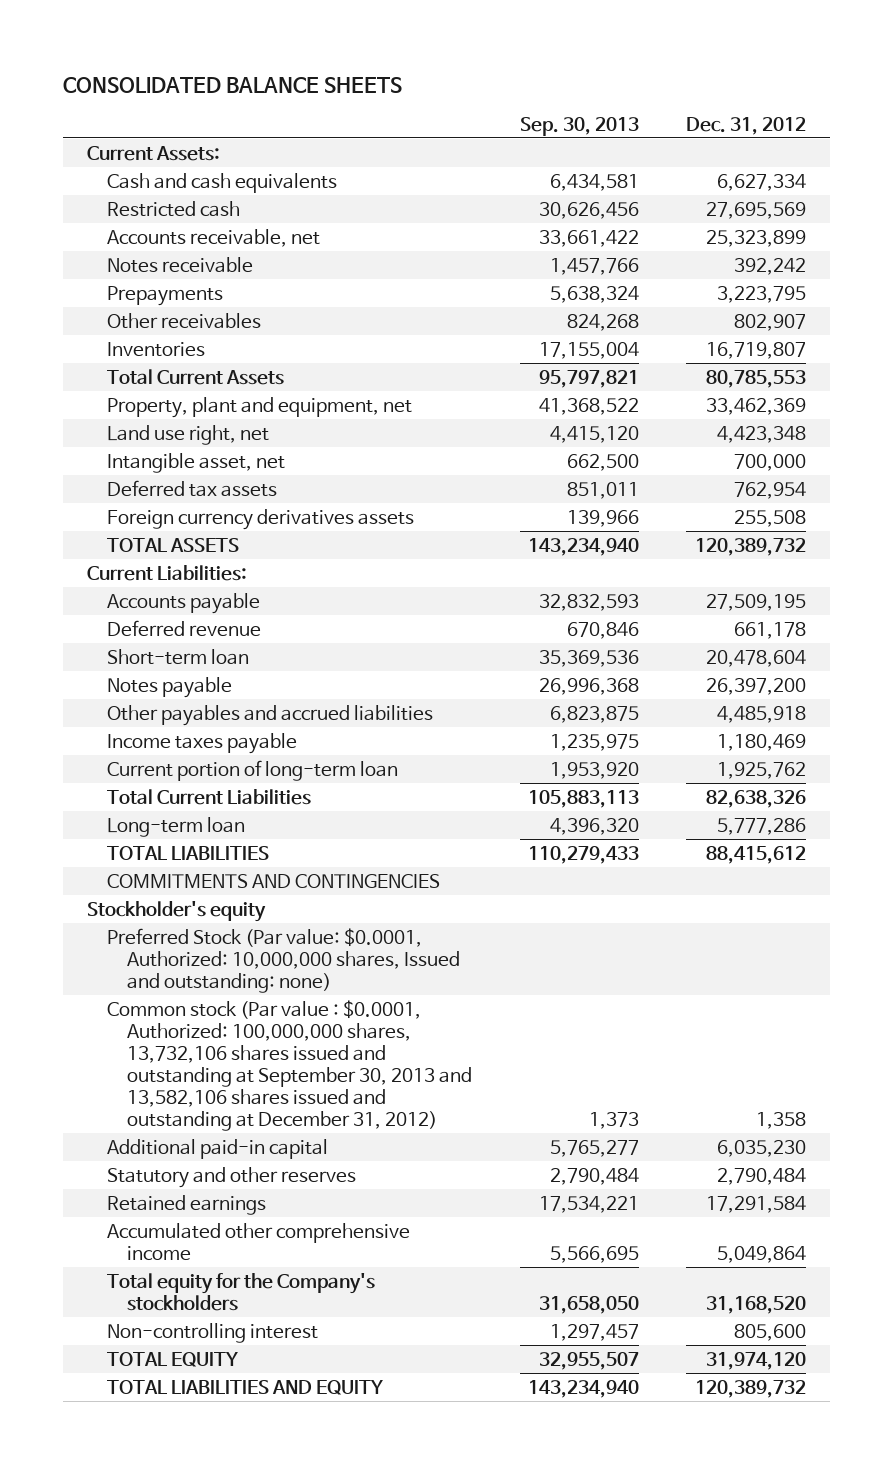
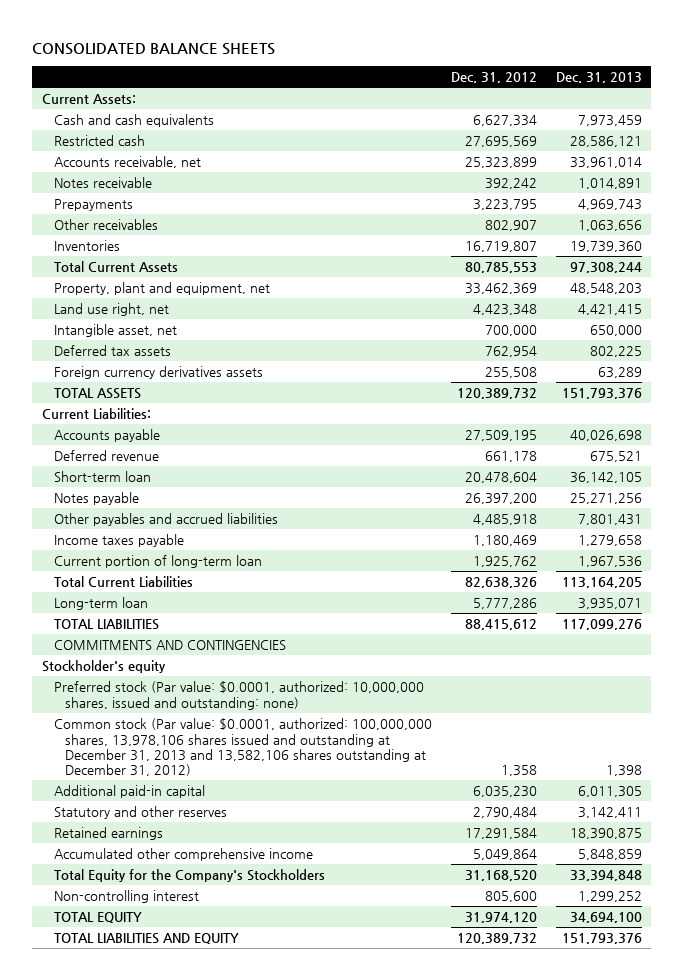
[519,116,639,136] Sep. 30, 2013 -> none
none -> [555,72,642,84] Dec. 31, 2013
[106,927,461,993] Preferred Stock (Par value: $0.0001, Authorized: 10,000,000 shares, Issued and outstanding: none) -> [53,681,424,710] Preferred stock (Par value: $0.0001, authorized: 10,000,000 shares, issued and outstanding: none)
[106,999,473,1132] Common stock (Par value : $0.0001, Authorized: 100,000,000 shares, 13,732,106 shares issued and outstanding at September 30, 2013 and 13,582,106 shares issued and outstanding at December 31, 2012) -> [53,718,432,777] Common stock (Par value: $0.0001, authorized: 100,000,000 shares, 13,978,106 shares issued and outstanding at December 31, 2013 and 13,582,106 shares outstanding at December 31, 2012)
[106,1272,375,1311] Total equity for the Company's stockholders -> [53,869,325,883] Total Equity for the Company's Stockholders

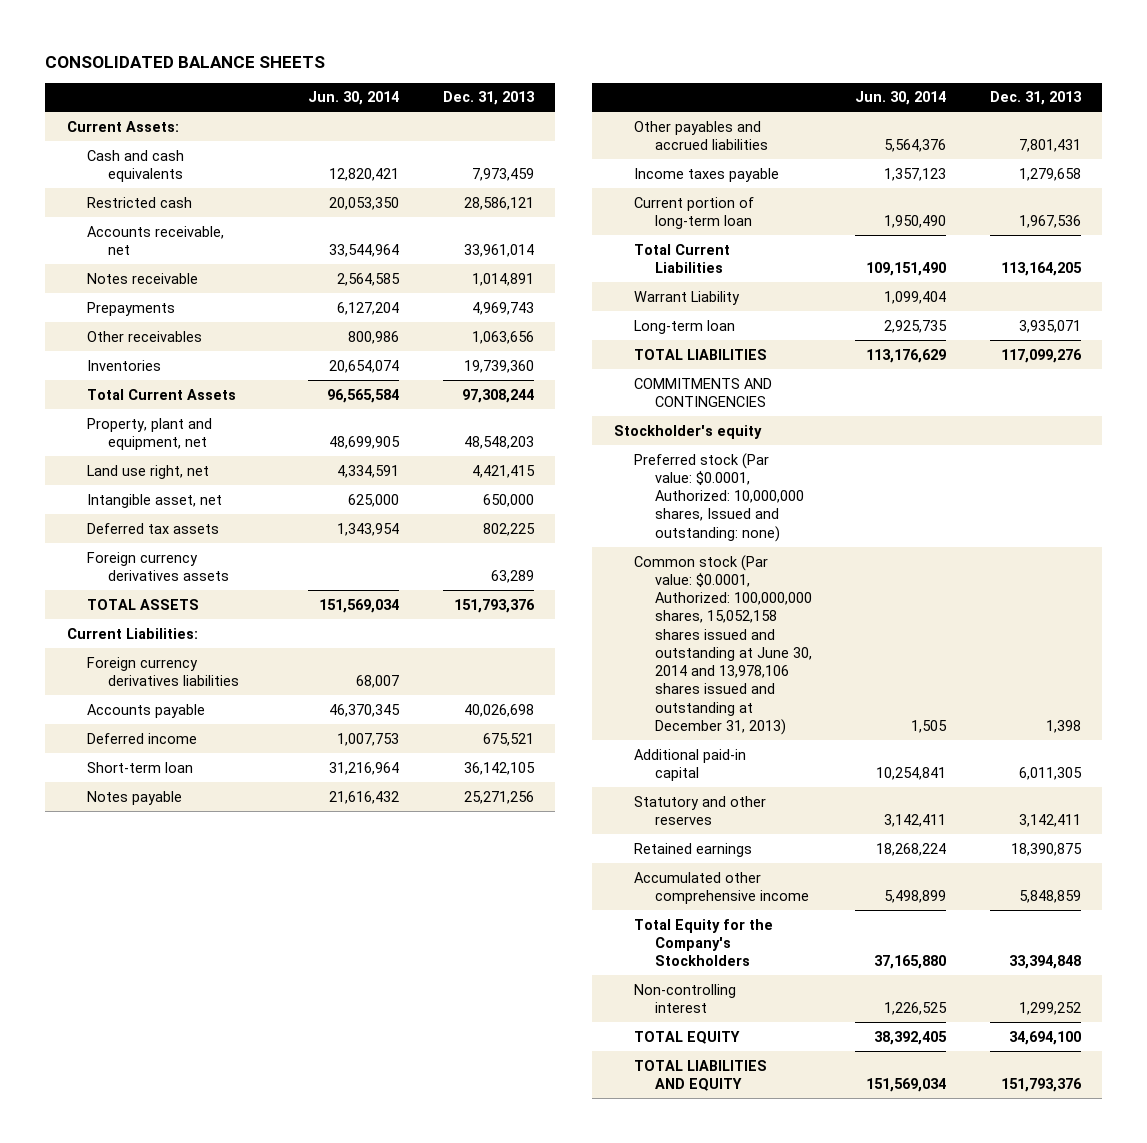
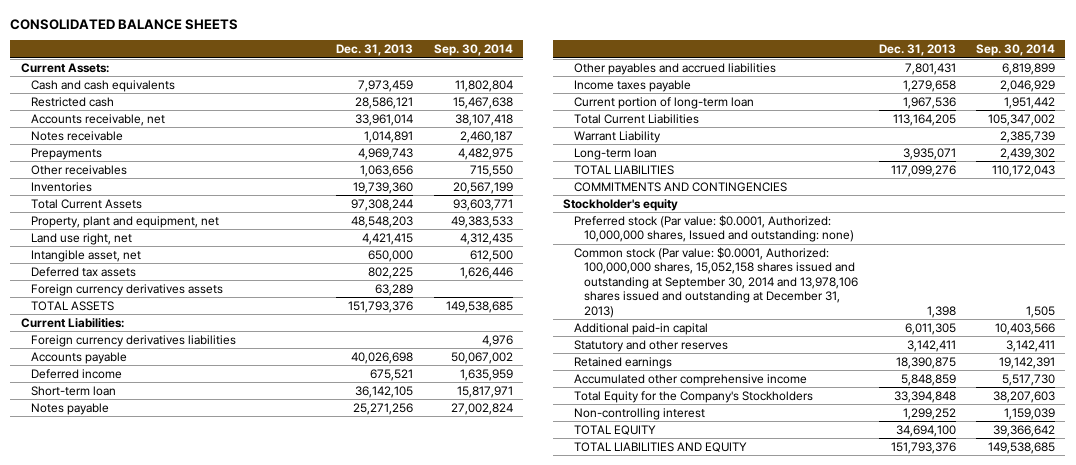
[308,91,400,106] Jun. 30, 2014 -> none
none -> [433,44,513,57] Sep. 30, 2014
[634,554,812,735] Common stock (Par value: $0.0001, Authorized: 100,000,000 shares, 15,052,158 shares issued and outstanding at June 30, 2014 and 13,978,106 shares issued and outstanding at December 31, 2013) -> [573,246,859,318] Common stock (Par value: $0.0001, Authorized: 100,000,000 shares, 15,052,158 shares issued and outstanding at September 30, 2014 and 13,978,106 shares issued and outstanding at December 31, 2013)

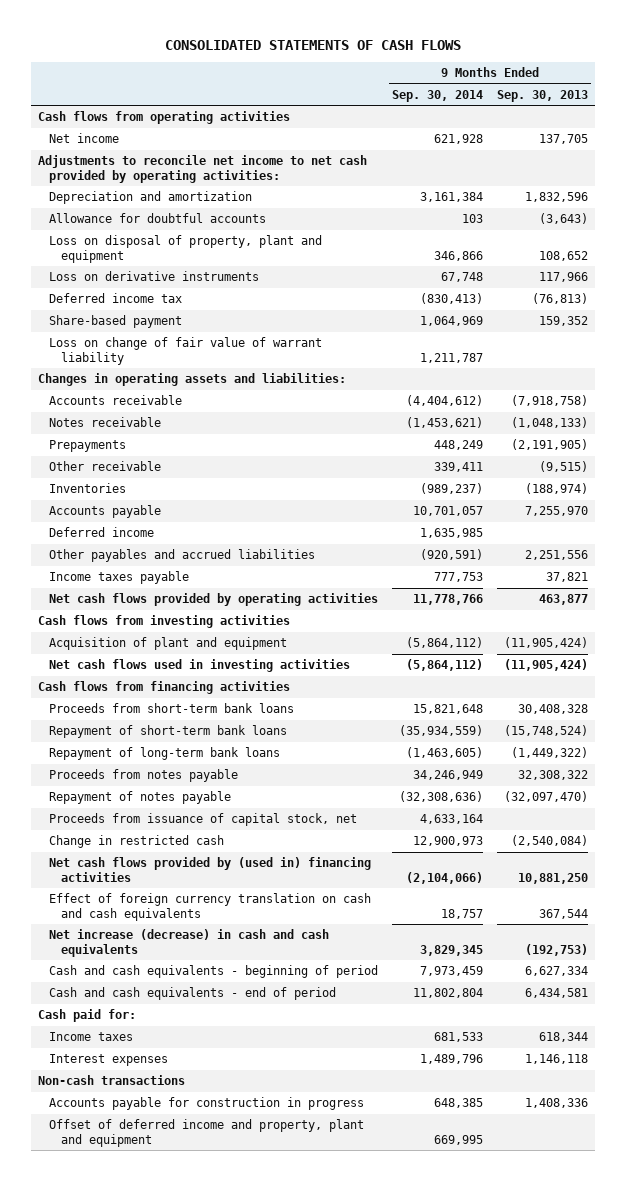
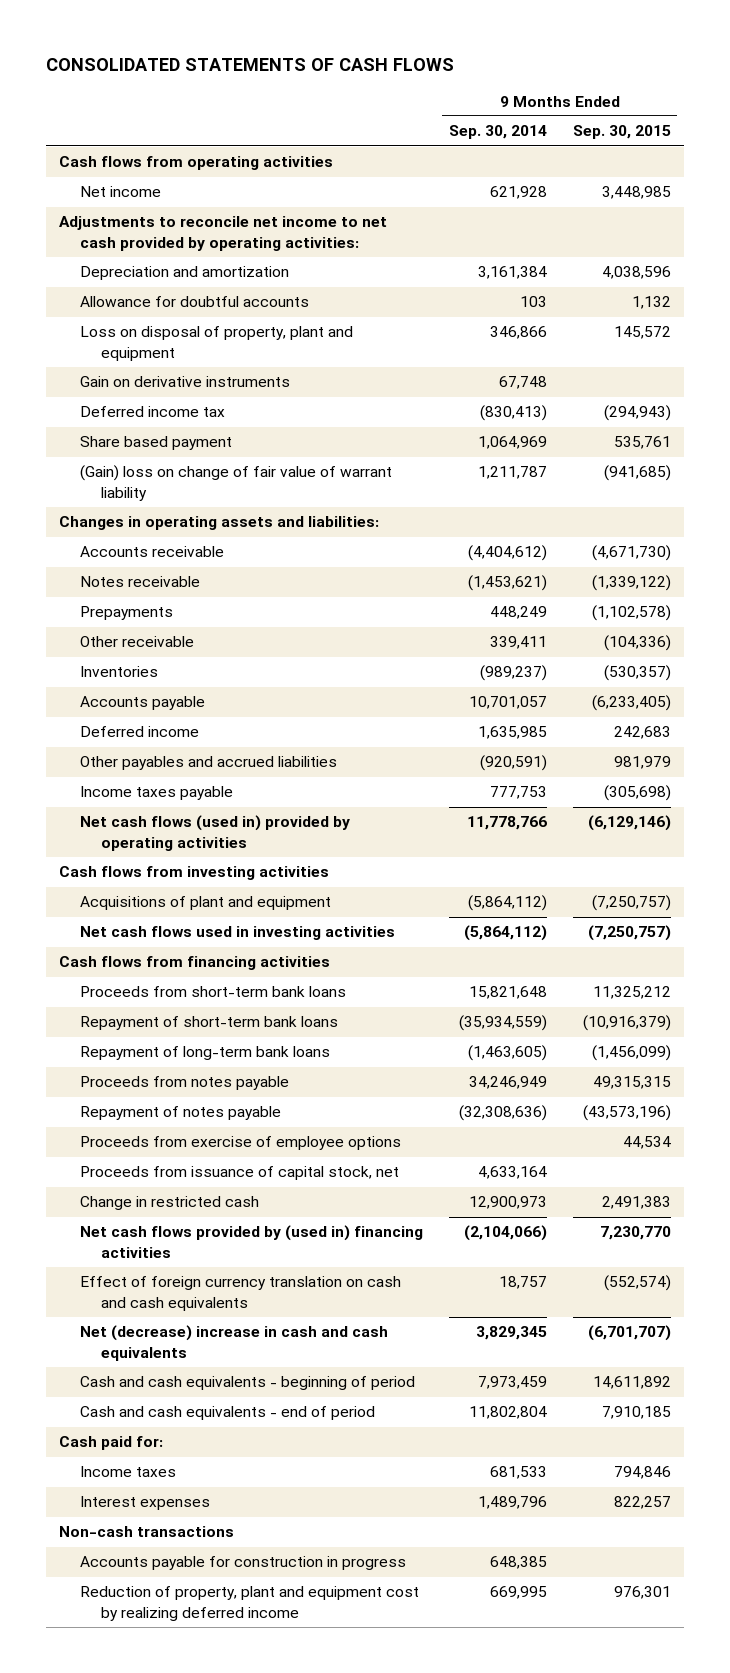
[496,90,588,103] Sep. 30, 2013 -> none
none -> [572,125,671,140] Sep. 30, 2015
[49,271,260,282] Loss on derivative instruments -> [79,376,290,388] Gain on derivative instruments
[49,315,183,329] Share-based payment -> [79,436,232,451] Share based payment
[49,337,323,365] Loss on change of fair value of warrant liability -> [79,465,392,501] (Gain) loss on change of fair value of warrant liability
[49,593,379,607] Net cash flows provided by operating activities -> [79,815,350,851] Net cash flows (used in) provided by operating activities
[49,637,288,651] Acquisition of plant and equipment -> [79,896,331,911] Acquisitions of plant and equipment
none -> [79,1136,401,1151] Proceeds from exercise of employee options
[49,929,330,957] Net increase (decrease) in cash and cash equivalents -> [79,1325,388,1361] Net (decrease) increase in cash and cash equivalents
[49,1119,365,1147] Offset of deferred income and property, plant and equipment -> [79,1586,419,1621] Reduction of property, plant and equipment cost by realizing deferred income

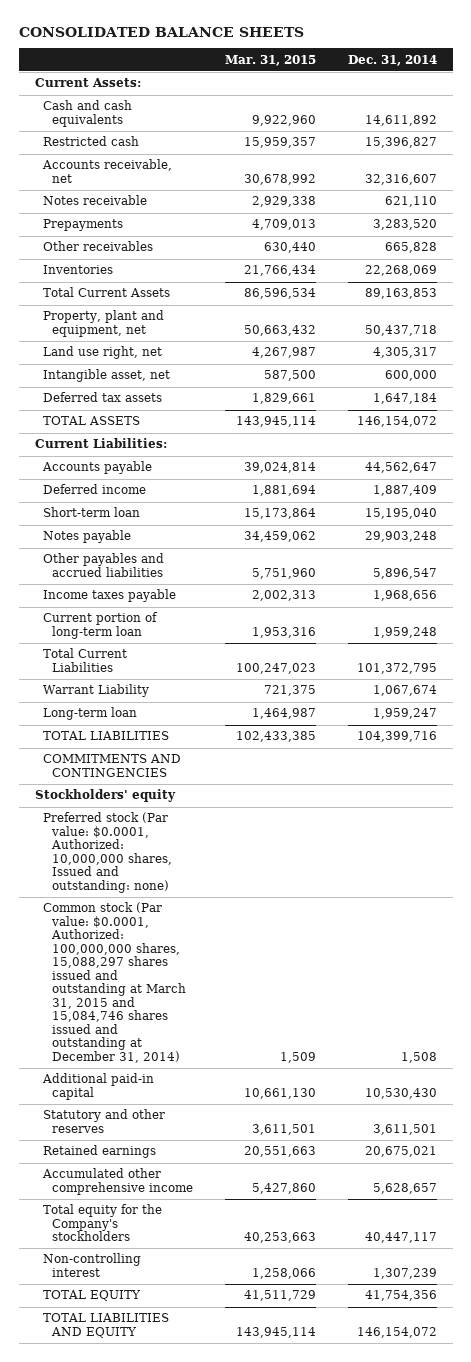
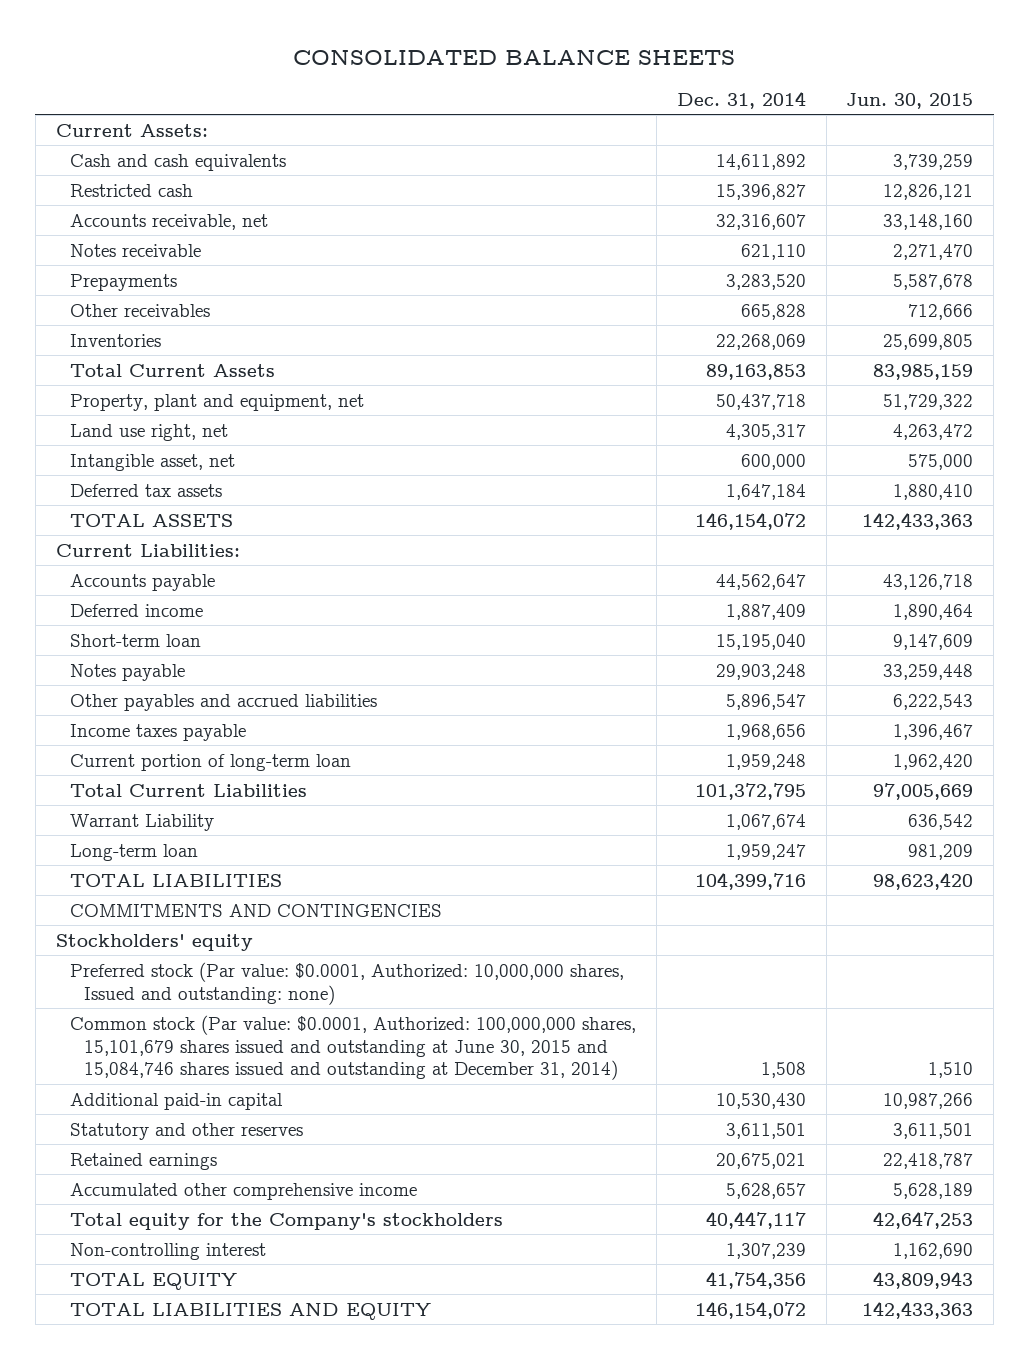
[224,54,316,66] Mar. 31, 2015 -> none
none -> [846,92,974,109] Jun. 30, 2015
[43,902,187,1063] Common stock (Par value: $0.0001, Authorized: 100,000,000 shares, 15,088,297 shares issued and outstanding at March 31, 2015 and 15,084,746 shares issued and outstanding at December 31, 2014) -> [69,1014,636,1081] Common stock (Par value: $0.0001, Authorized: 100,000,000 shares, 15,101,679 shares issued and outstanding at June 30, 2015 and 15,084,746 shares issued and outstanding at December 31, 2014)

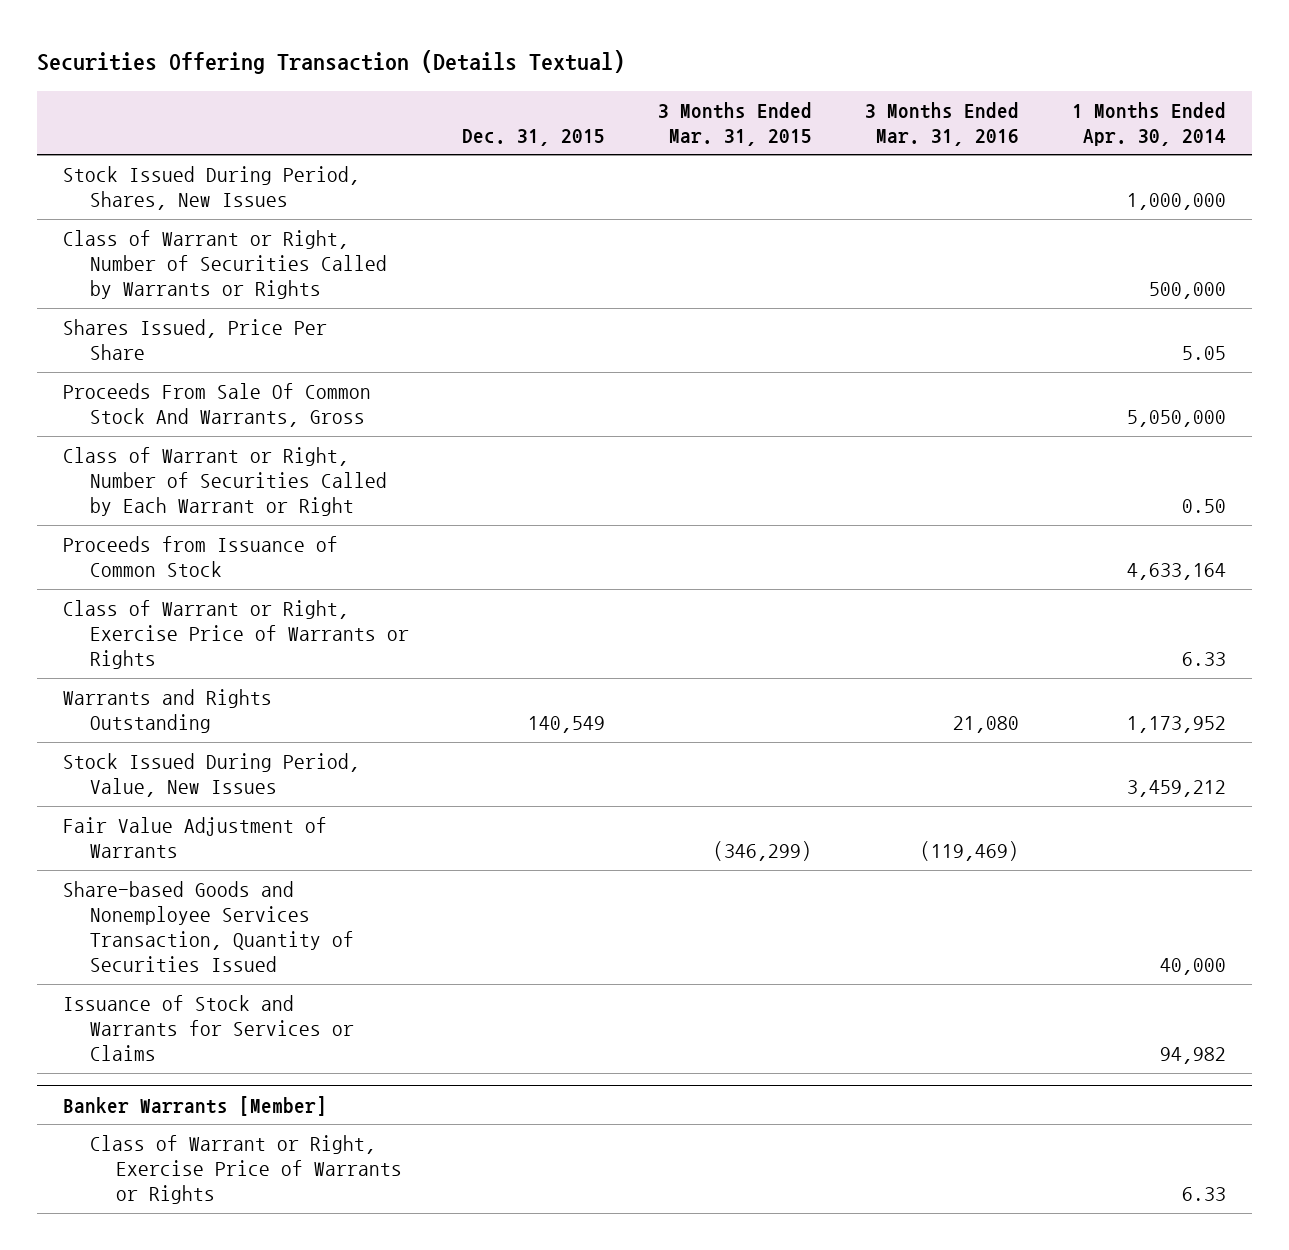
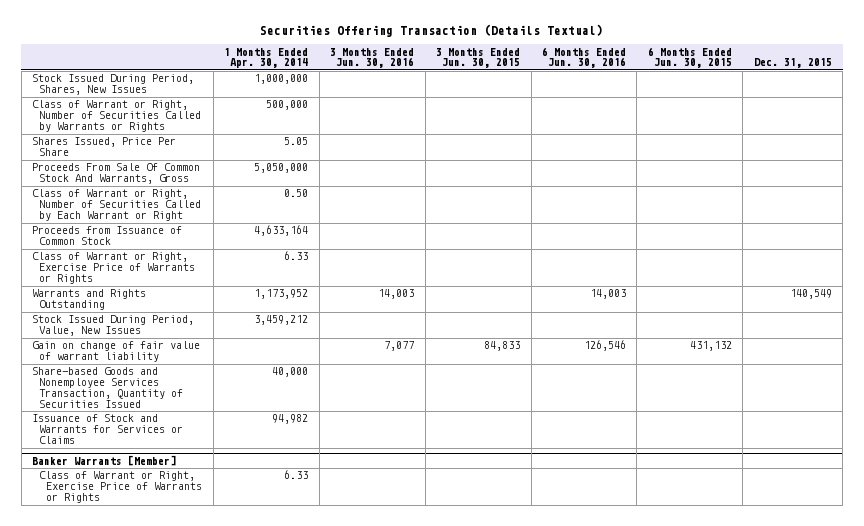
[657,101,812,146] 3 Months Ended Mar. 31, 2015 -> none
[864,101,1019,146] 3 Months Ended Mar. 31, 2016 -> none
none -> [330,47,415,69] 3 Months Ended Jun. 30, 2016
none -> [436,47,521,69] 3 Months Ended Jun. 30, 2015
none -> [541,46,626,69] 6 Months Ended Jun. 30, 2016
none -> [647,46,732,69] 6 Months Ended Jun. 30, 2015
[63,817,328,859] Fair Value Adjustment of Warrants -> [32,341,201,363] Gain on change of fair value of warrant liability

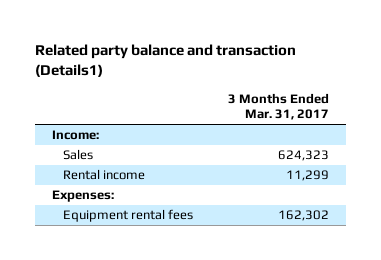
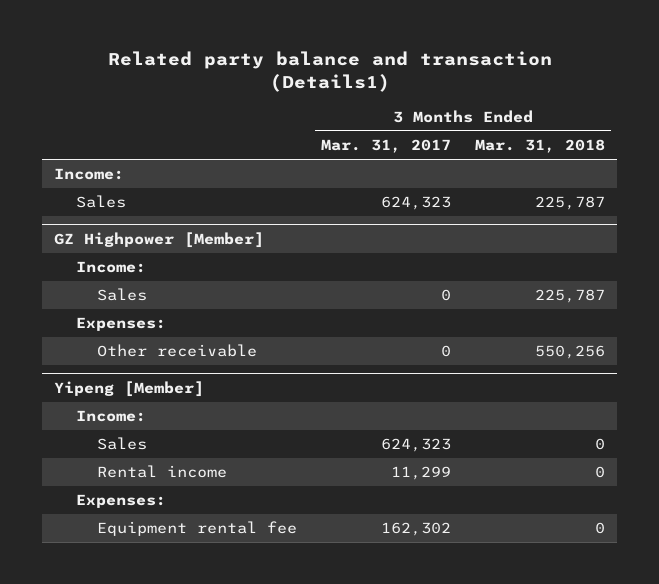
none -> [475,139,606,154] Mar. 31, 2018
none -> [54,231,265,248] GZ Highpower [Member]
none -> [75,261,146,274] Income:
none -> [97,288,148,302] Sales
none -> [75,317,166,332] Expenses:
none -> [97,344,258,358] Other receivable
none -> [54,380,205,397] Yipeng [Member]
none -> [75,410,146,423] Income:
none -> [97,437,148,451] Sales
[62,209,193,223] Equipment rental fees -> [97,521,298,537] Equipment rental fee

